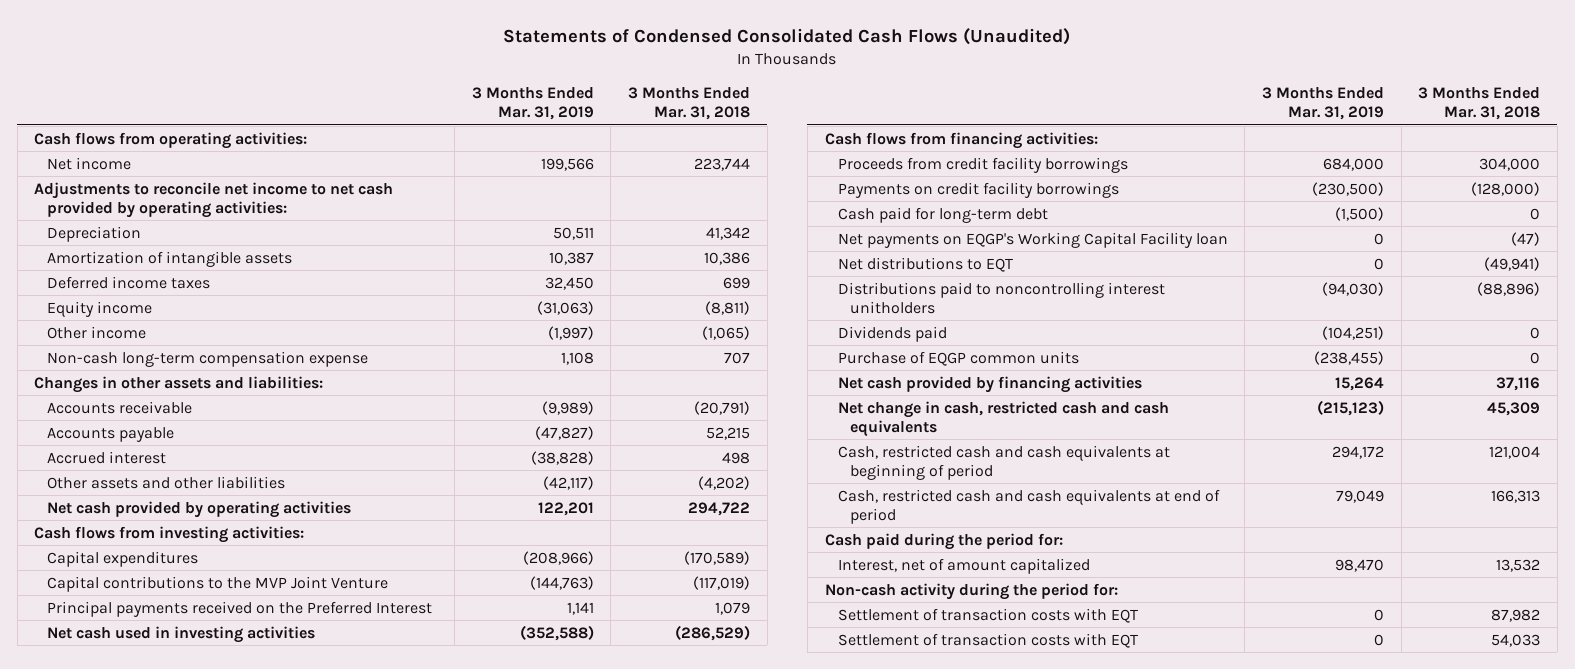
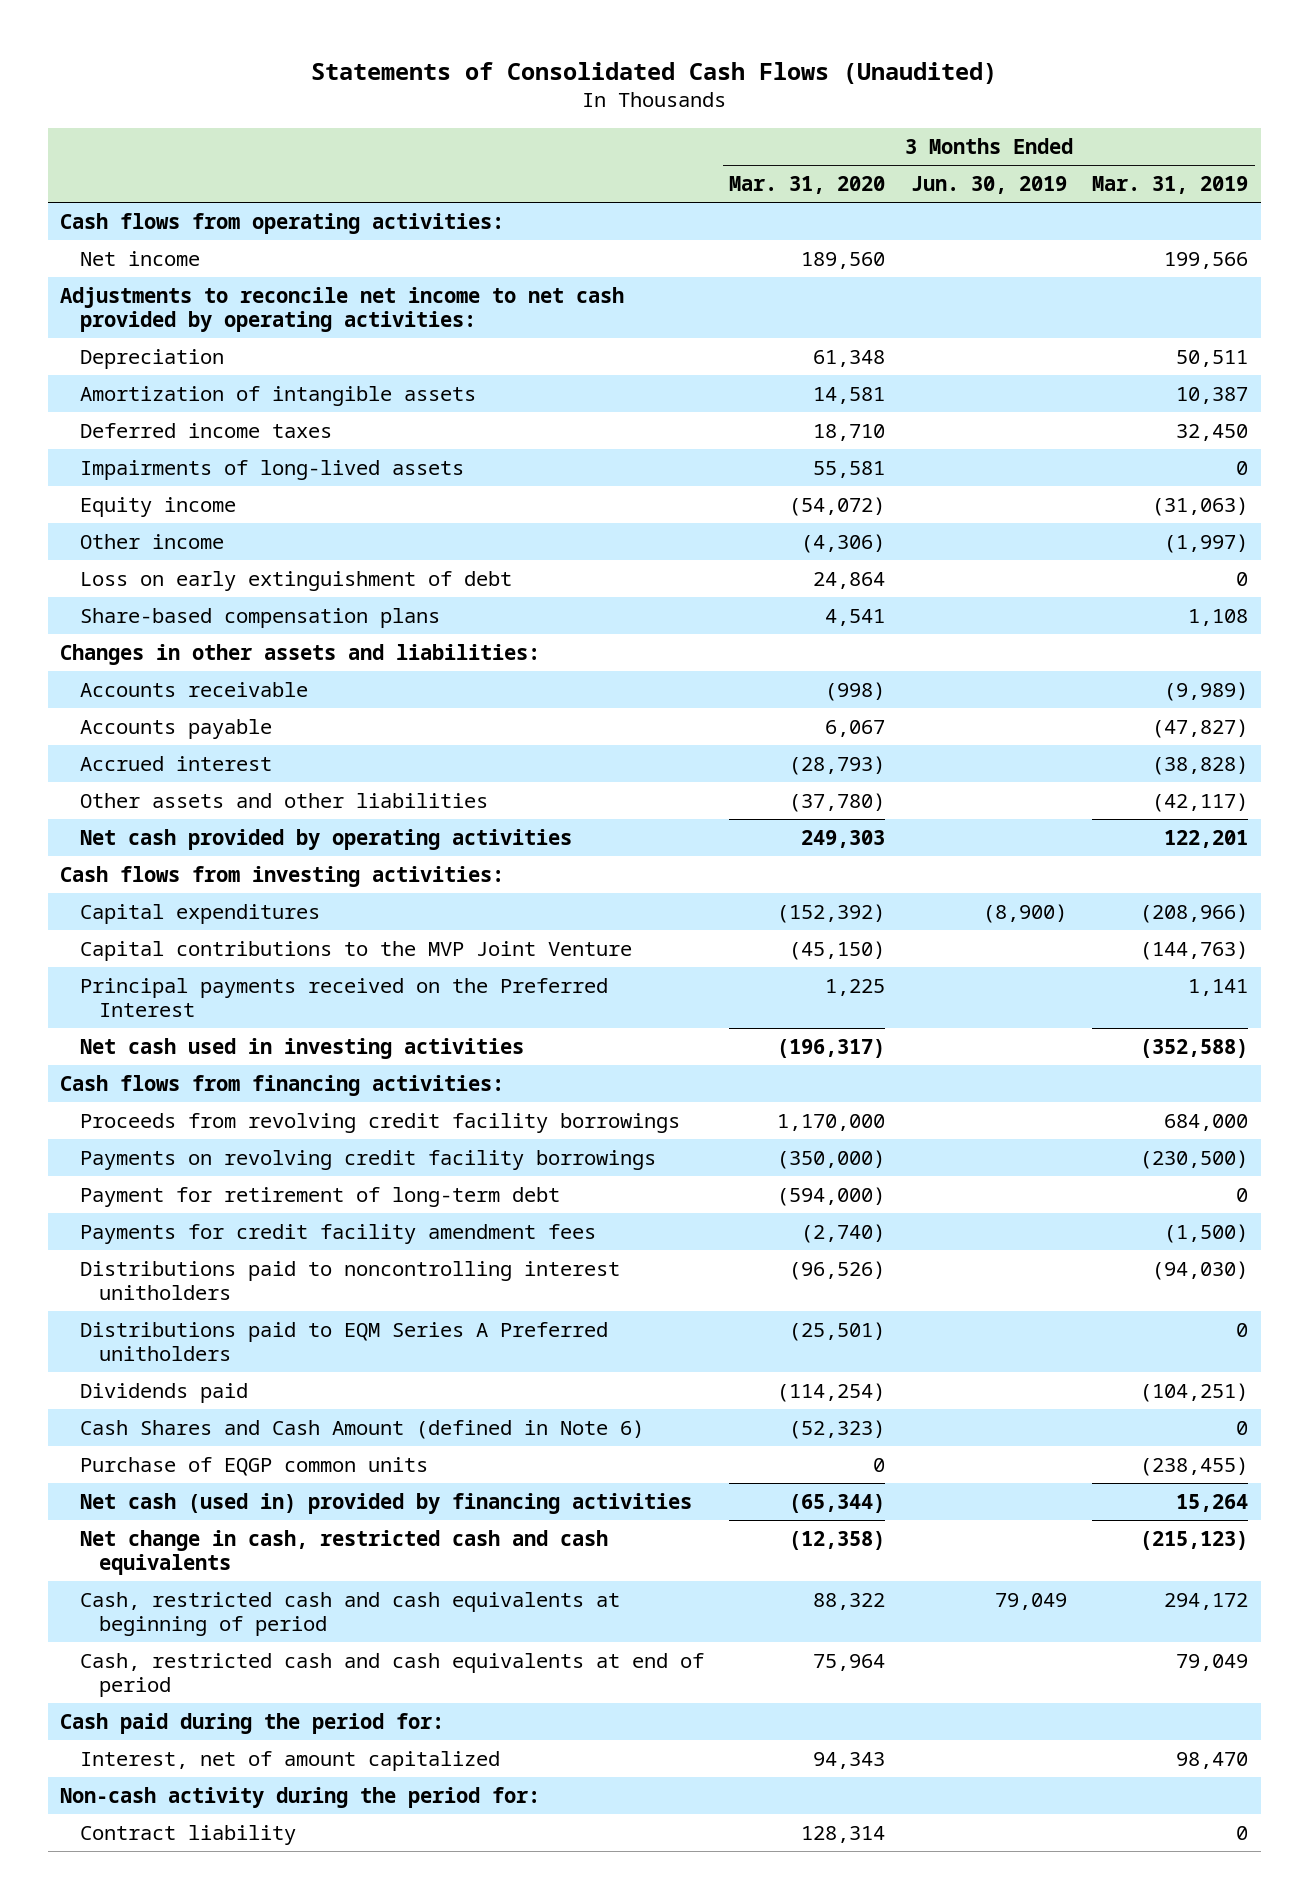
[503,28,1071,46] Statements of Condensed Consolidated Cash Flows (Unaudited) -> [311,61,998,84] Statements of Consolidated Cash Flows (Unaudited)
[627,86,750,121] 3 Months Ended Mar. 31, 2018 -> none
none -> [729,175,886,194] Mar. 31, 2020
none -> [910,175,1067,194] Jun. 30, 2019
none -> [79,459,464,480] Impairments of long-lived assets
none -> [79,570,512,591] Loss on early extinguishment of debt
[47,350,369,367] Non-cash long-term compensation expense -> [79,607,440,628] Share-based compensation plans
[837,231,1228,248] Net payments on EQGP's Working Capital Facility loan -> none
[837,256,1013,272] Net distributions to EQT -> none
[837,156,1128,173] Proceeds from credit facility borrowings -> [79,1112,680,1133] Proceeds from revolving credit facility borrowings
[837,181,1119,198] Payments on credit facility borrowings -> [79,1149,656,1170] Payments on revolving credit facility borrowings
none -> [79,1186,560,1207] Payment for retirement of long-term debt
[837,206,1048,223] Cash paid for long-term debt -> [79,1223,596,1244] Payments for credit facility amendment fees
none -> [79,1321,608,1362] Distributions paid to EQM Series A Preferred unitholders
none -> [79,1419,644,1439] Cash Shares and Cash Amount (defined in Note 6)
[837,375,1142,393] Net cash provided by financing activities -> [79,1492,692,1514] Net cash (used in) provided by financing activities
[837,607,1138,623] Settlement of transaction costs with EQT -> none
[837,632,1138,648] Settlement of transaction costs with EQT -> none
none -> [79,1824,296,1845] Contract liability

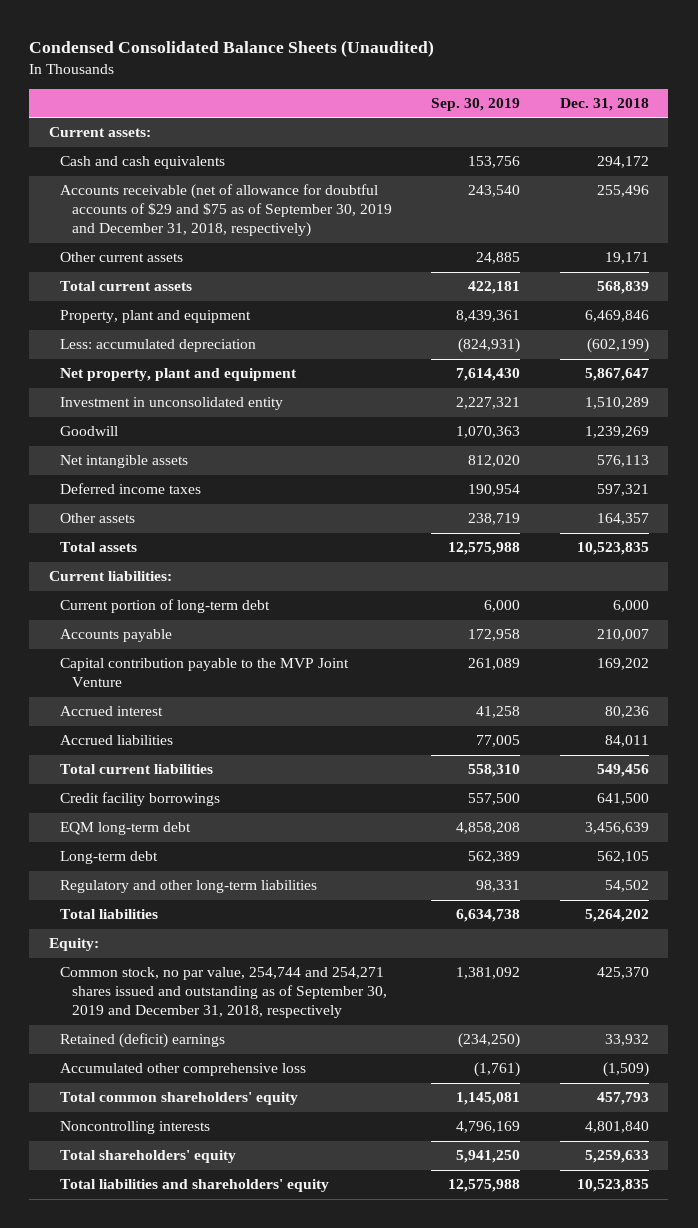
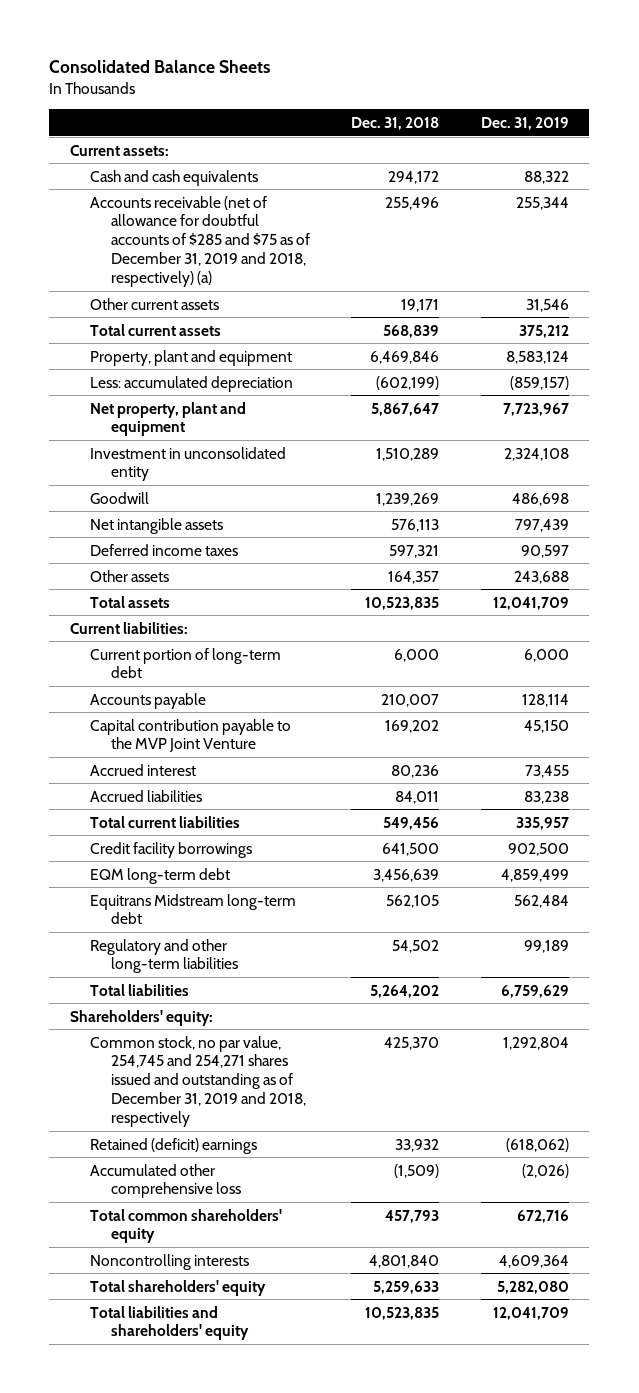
[29,39,435,57] Condensed Consolidated Balance Sheets (Unaudited) -> [49,60,271,74] Consolidated Balance Sheets
[431,98,521,112] Sep. 30, 2019 -> none
none -> [480,116,569,130] Dec. 31, 2019
[60,184,393,238] Accounts receivable (net of allowance for doubtful accounts of $29 and $75 as of September 30, 2019 and December 31, 2018, respectively) -> [90,195,310,287] Accounts receivable (net of allowance for doubtful accounts of $285 and $75 as of December 31, 2019 and 2018, respectively) (a)
[60,851,159,865] Long-term debt -> [90,893,297,925] Equitrans Midstream long-term debt
[48,938,99,952] Equity: -> [69,1009,213,1026] Shareholders' equity:
[60,967,388,1019] Common stock, no par value, 254,744 and 254,271 shares issued and outstanding as of September 30, 2019 and December 31, 2018, respectively -> [90,1035,306,1127] Common stock, no par value, 254,745 and 254,271 shares issued and outstanding as of December 31, 2019 and 2018, respectively

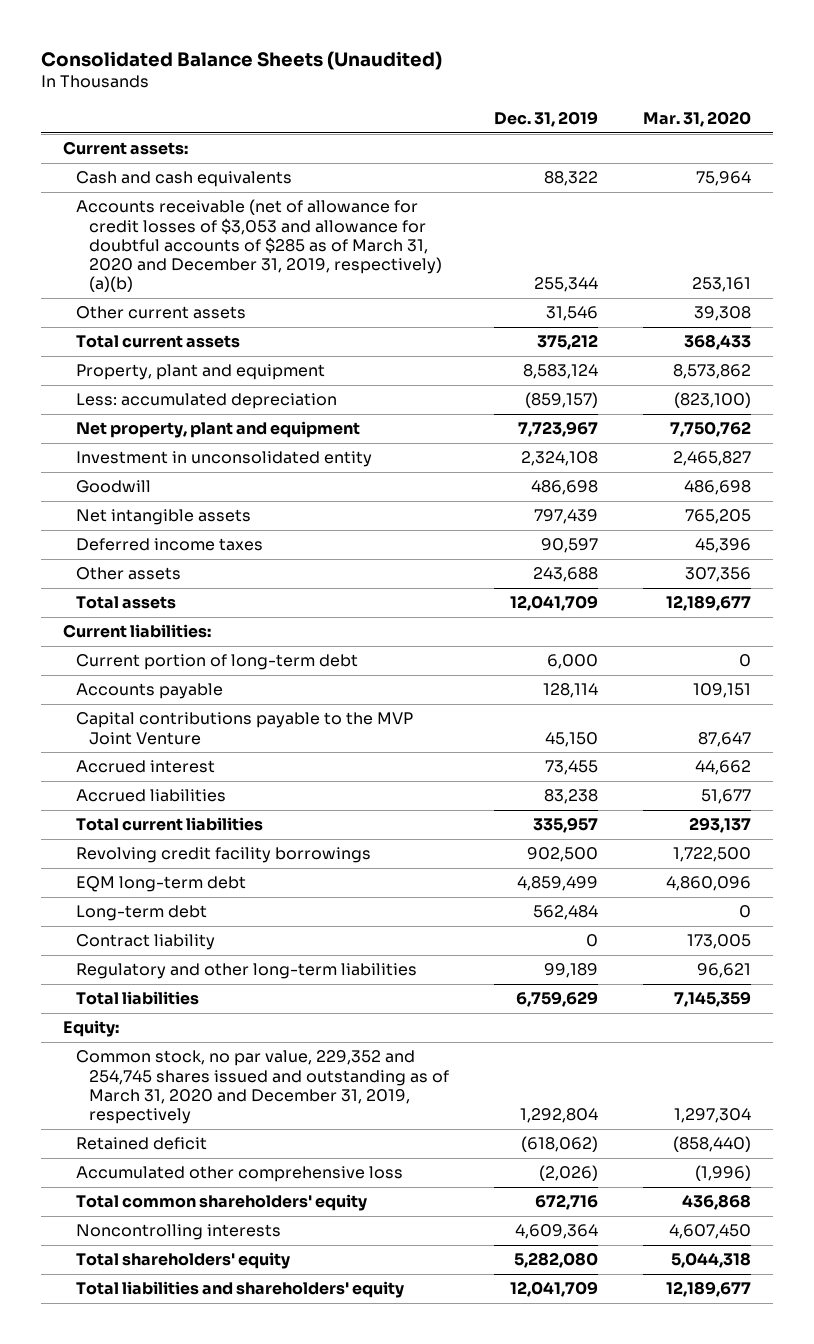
[49,60,271,74] Consolidated Balance Sheets -> [40,50,442,70] Consolidated Balance Sheets (Unaudited)
[351,116,440,130] Dec. 31, 2018 -> none
none -> [642,111,751,128] Mar. 31, 2020
[90,195,310,287] Accounts receivable (net of allowance for doubtful accounts of $285 and $75 as of December 31, 2019 and 2018, respectively) (a) -> [75,199,442,293] Accounts receivable (net of allowance for credit losses of $3,053 and allowance for doubtful accounts of $285 as of March 31, 2020 and December 31, 2019, respectively) (a)(b)
[90,718,292,753] Capital contribution payable to the MVP Joint Venture -> [75,712,413,745] Capital contributions payable to the MVP Joint Venture
[90,841,253,858] Credit facility borrowings -> [75,847,371,864] Revolving credit facility borrowings
[90,893,297,925] Equitrans Midstream long-term debt -> [75,905,207,922] Long-term debt
none -> [75,934,215,951] Contract liability
[69,1009,213,1026] Shareholders' equity: -> [63,1020,120,1038] Equity:
[90,1035,306,1127] Common stock, no par value, 254,745 and 254,271 shares issued and outstanding as of December 31, 2019 and 2018, respectively -> [75,1050,449,1124] Common stock, no par value, 229,352 and 254,745 shares issued and outstanding as of March 31, 2020 and December 31, 2019, respectively
[90,1137,258,1154] Retained (deficit) earnings -> [75,1137,207,1151] Retained deficit

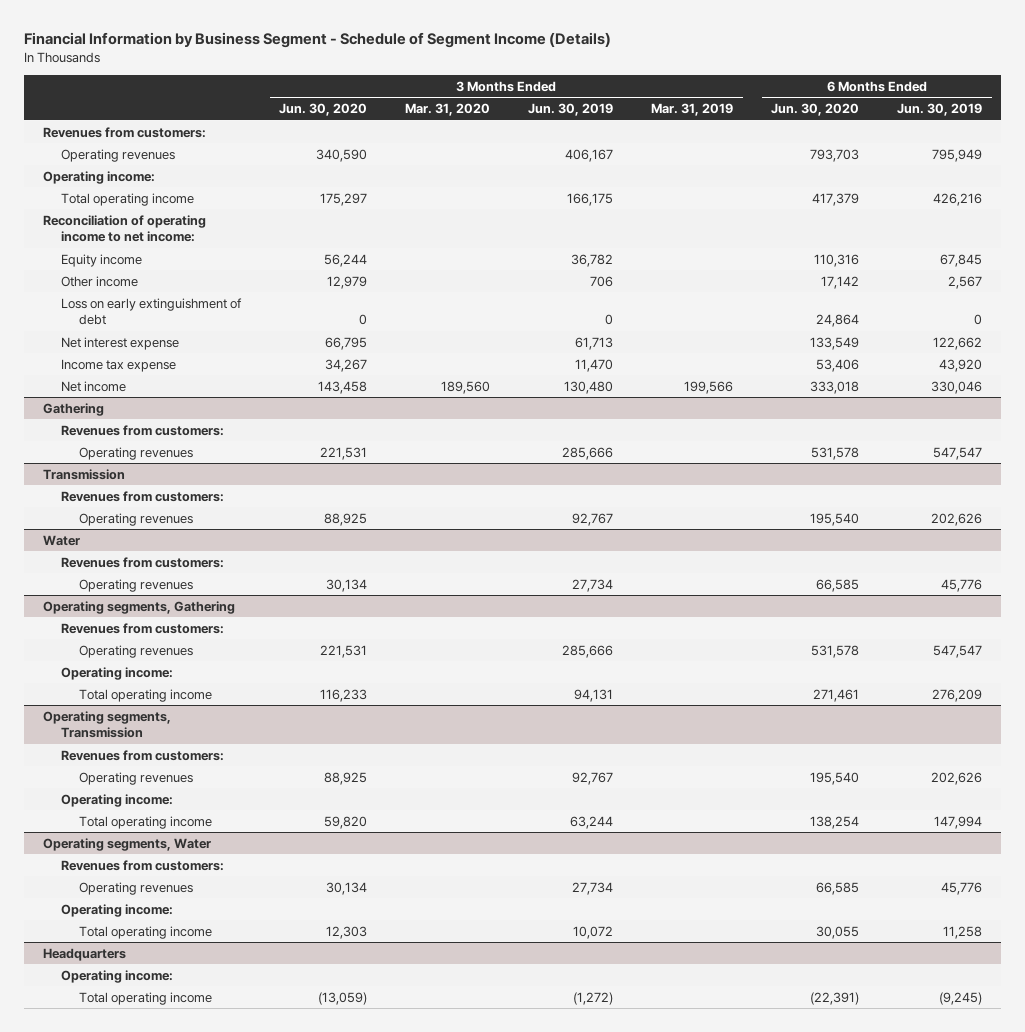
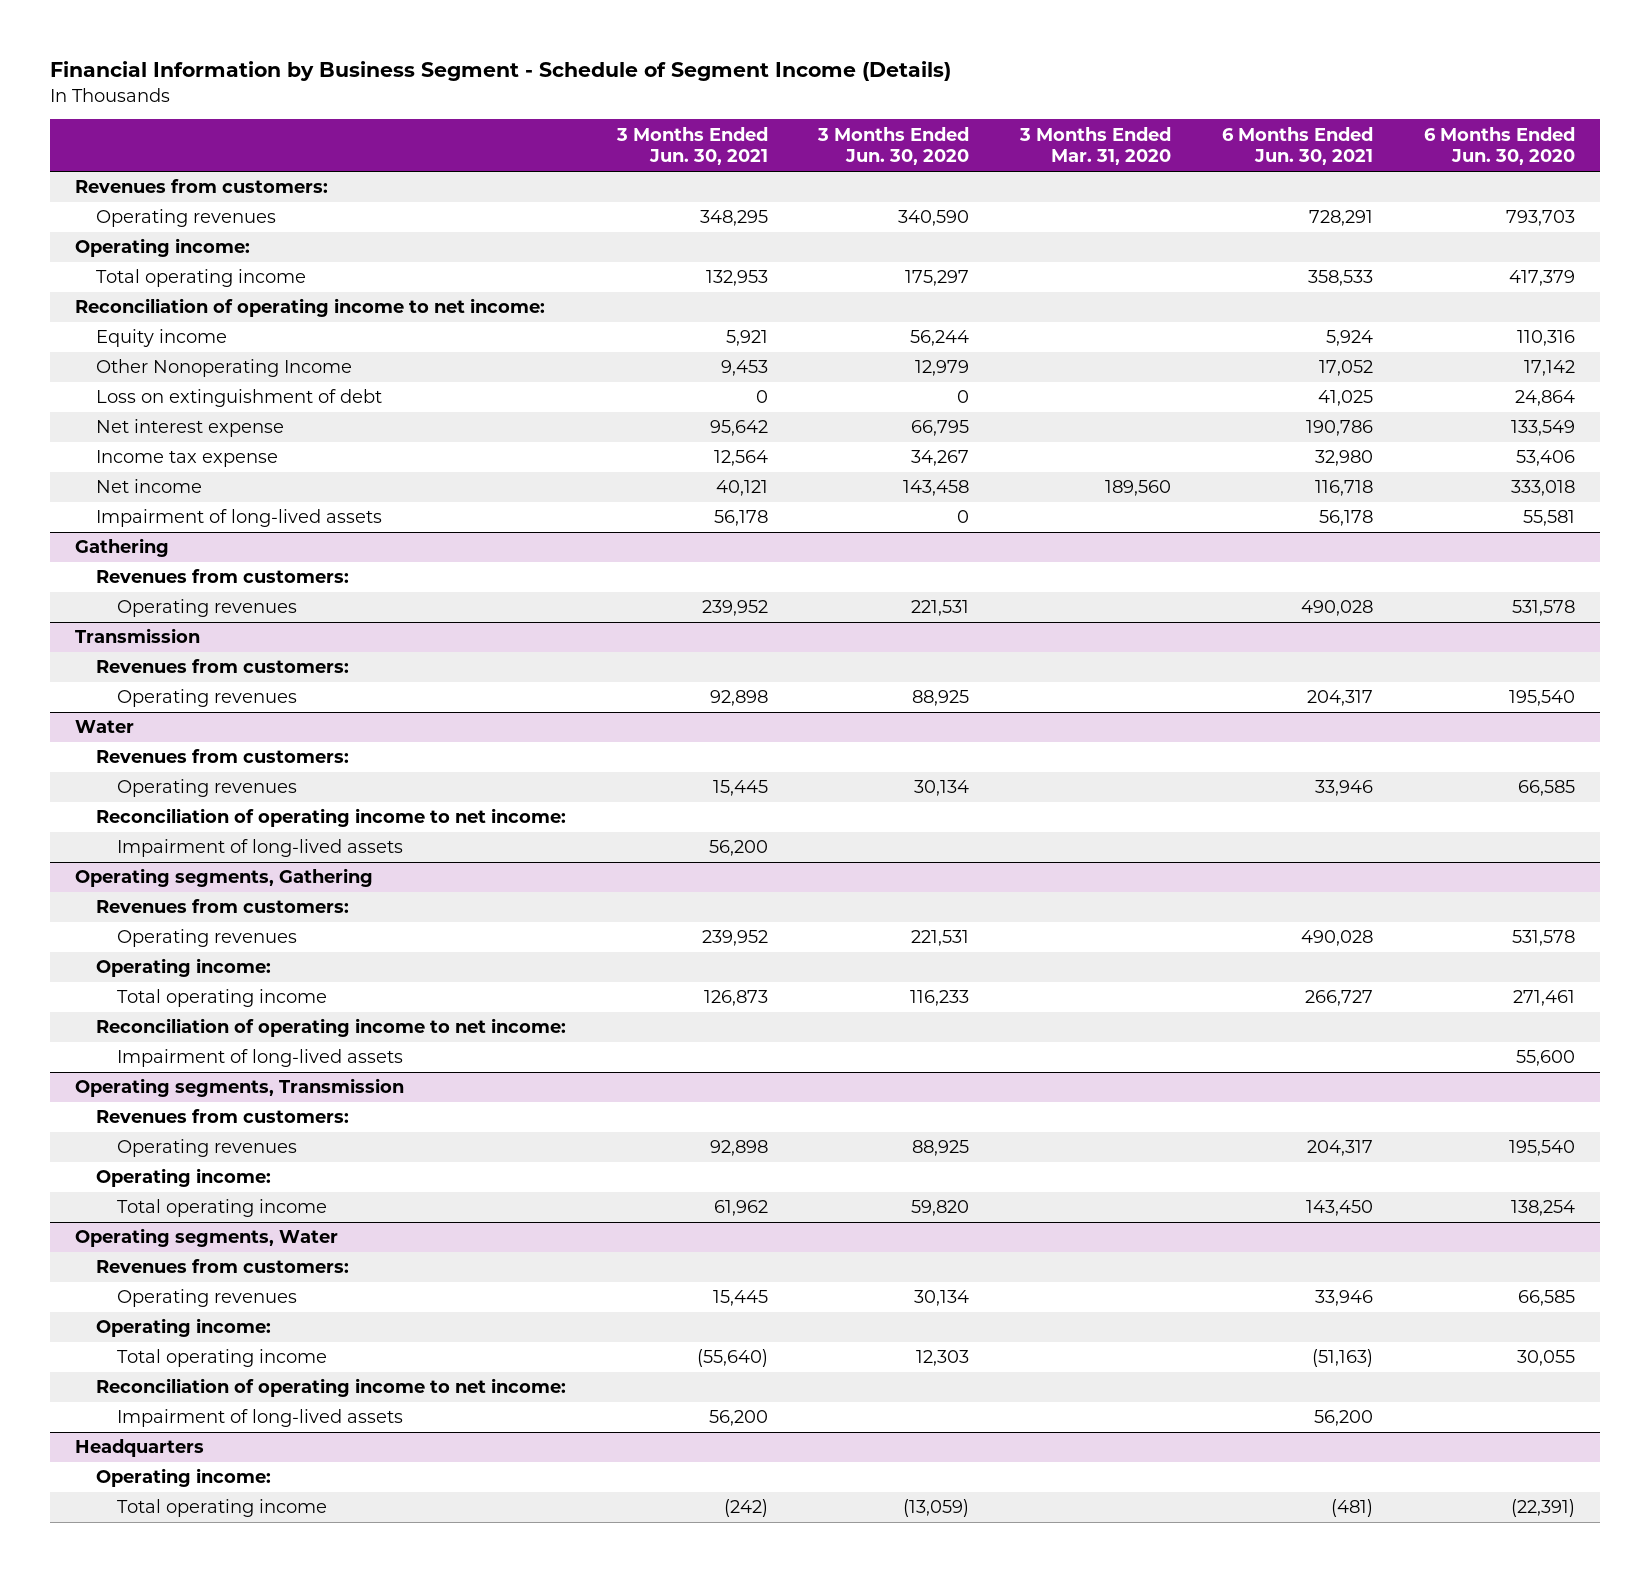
[528,103,614,117] Jun. 30, 2019 -> none
[651,103,734,117] Mar. 31, 2019 -> none
[897,103,983,117] Jun. 30, 2019 -> none
none -> [615,126,768,166] 3 Months Ended Jun. 30, 2021
none -> [1221,126,1373,166] 6 Months Ended Jun. 30, 2021
[61,275,139,287] Other income -> [95,359,352,378] Other Nonoperating Income
[61,297,243,326] Loss on early extinguishment of debt -> [95,389,382,408] Loss on extinguishment of debt
none -> [95,509,382,528] Impairment of long-lived assets
none -> [95,808,566,828] Reconciliation of operating income to net income:
none -> [116,839,403,858] Impairment of long-lived assets
none -> [95,1018,566,1038] Reconciliation of operating income to net income:
none -> [116,1049,403,1068] Impairment of long-lived assets
none -> [95,1378,566,1398] Reconciliation of operating income to net income:
none -> [116,1409,403,1428] Impairment of long-lived assets

